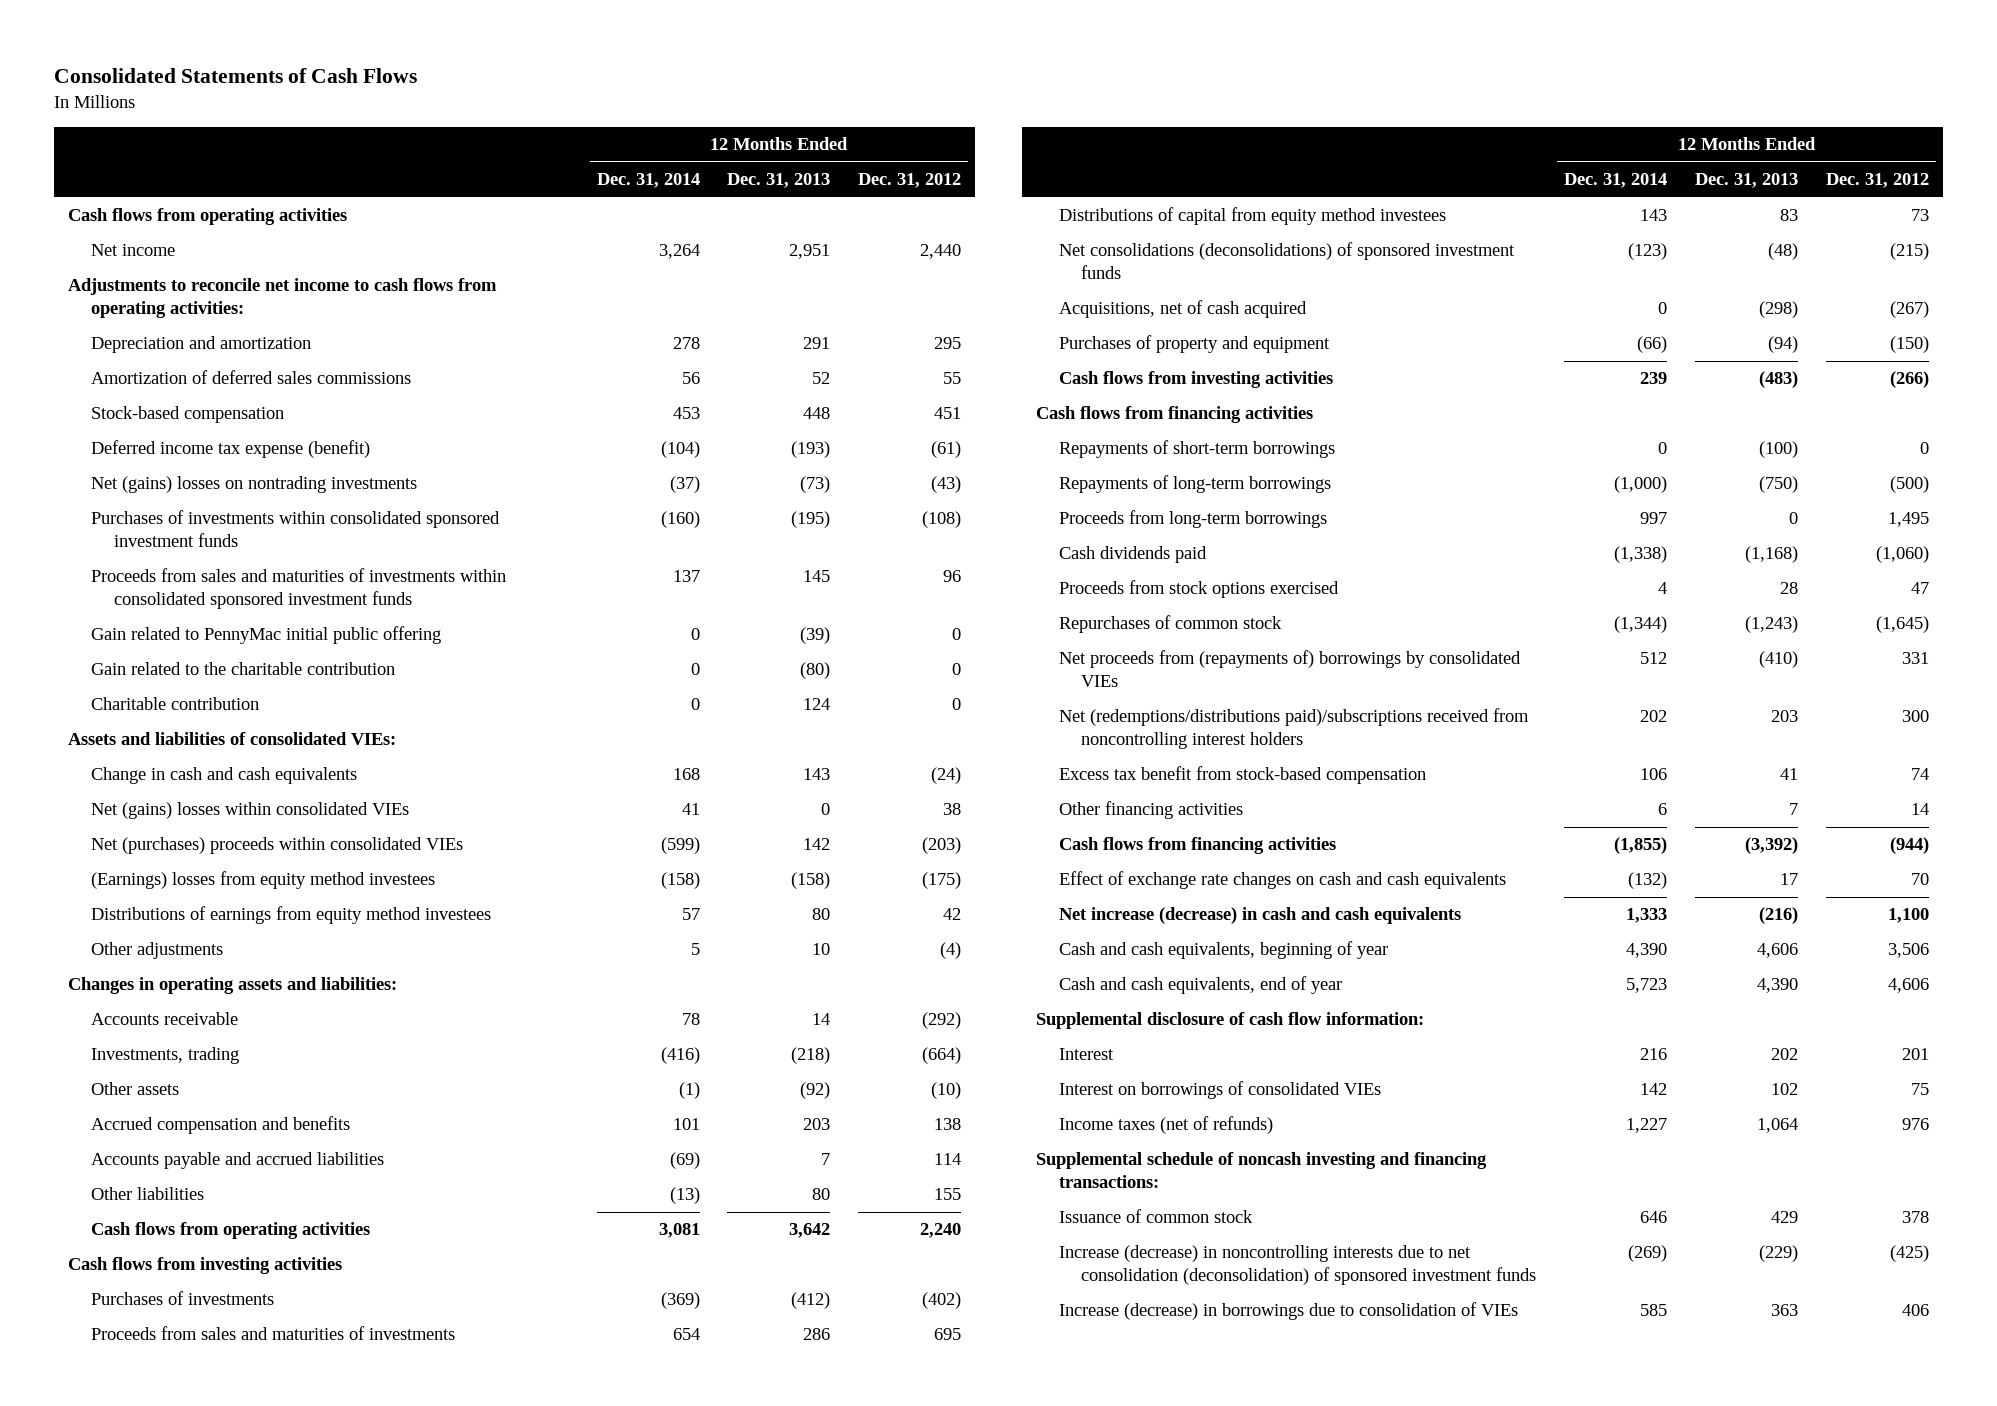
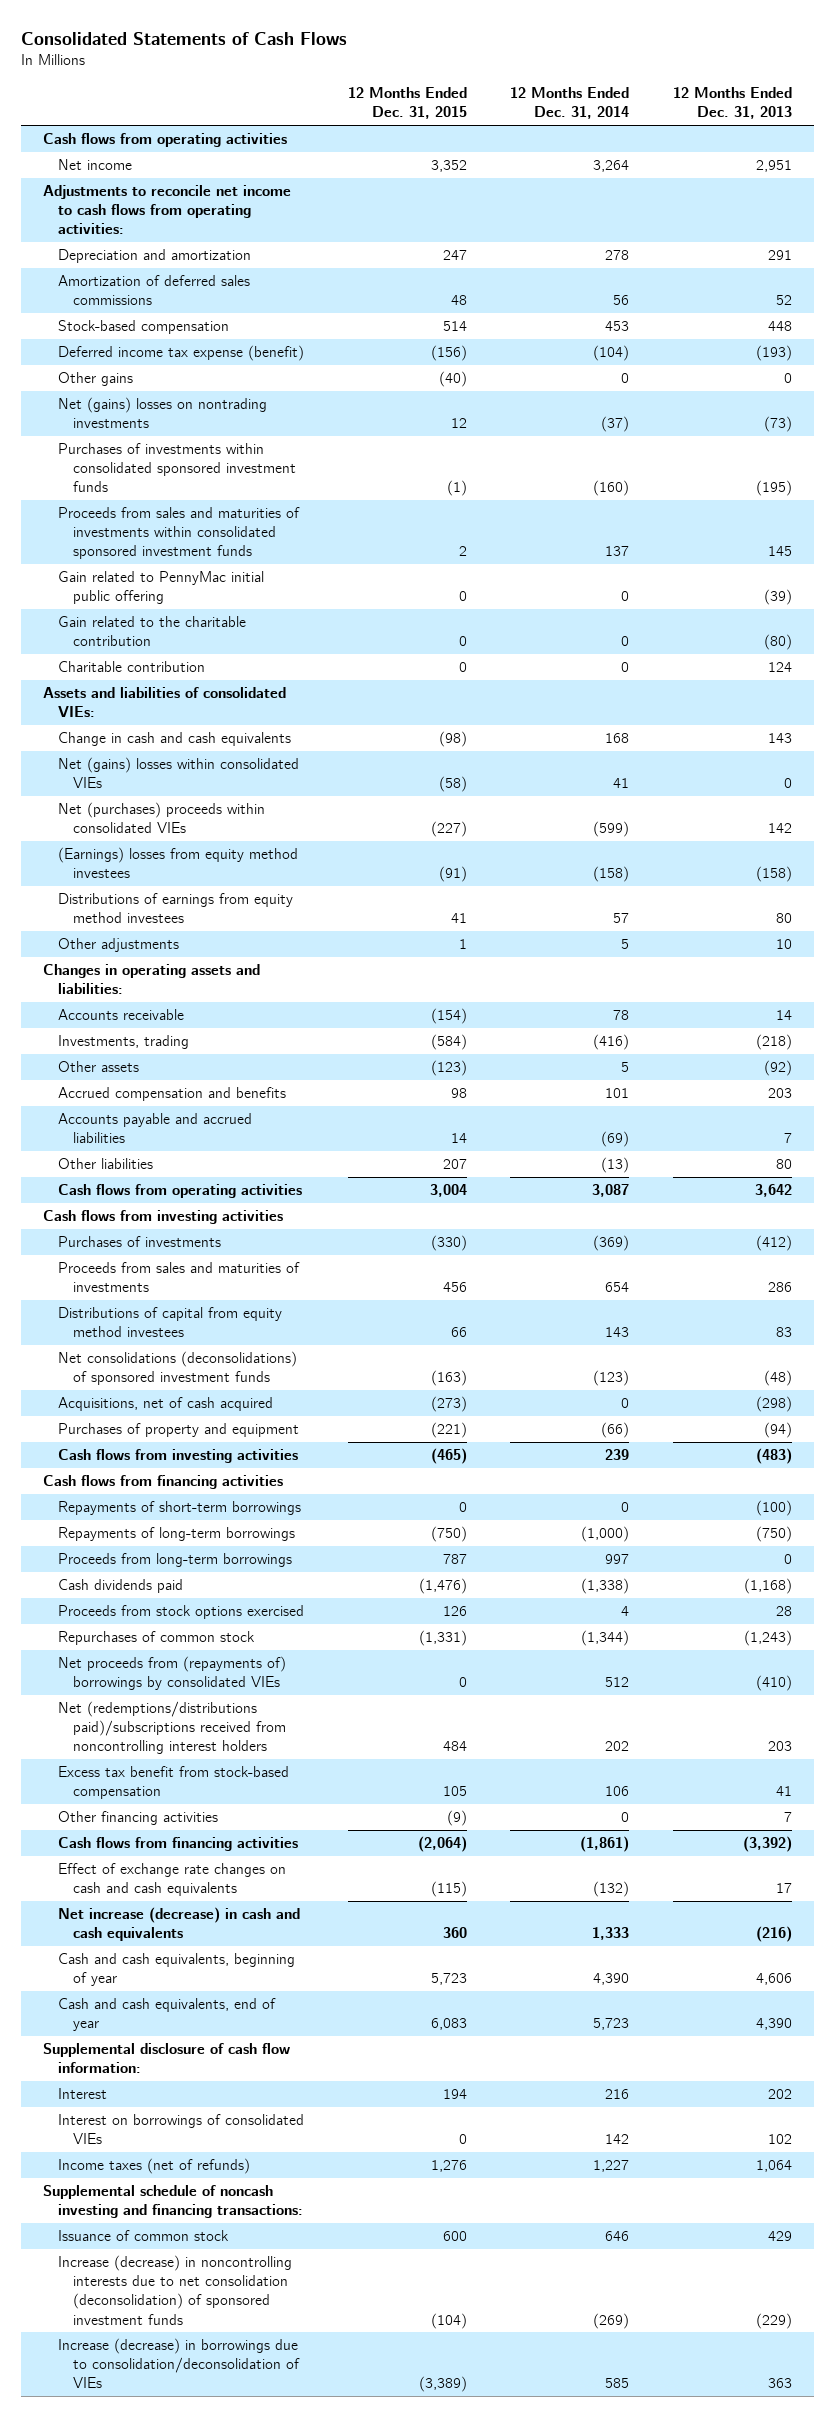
[858,173,962,189] Dec. 31, 2012 -> none
none -> [347,87,467,120] 12 Months Ended Dec. 31, 2015
none -> [57,372,133,387] Other gains
[678,1082,700,1100] (1) -> [621,1062,630,1073] 5
[658,1223,700,1239] 3,081 -> [592,1184,630,1198] 3,087
[1658,803,1668,816] 6 -> [621,1812,630,1823] 0
[1614,837,1668,855] (1,855) -> [580,1836,630,1853] (1,861)
[1058,1302,1518,1321] Increase (decrease) in borrowings due to consolidation of VIEs -> [57,2338,300,2389] Increase (decrease) in borrowings due to consolidation/deconsolidation of VIEs

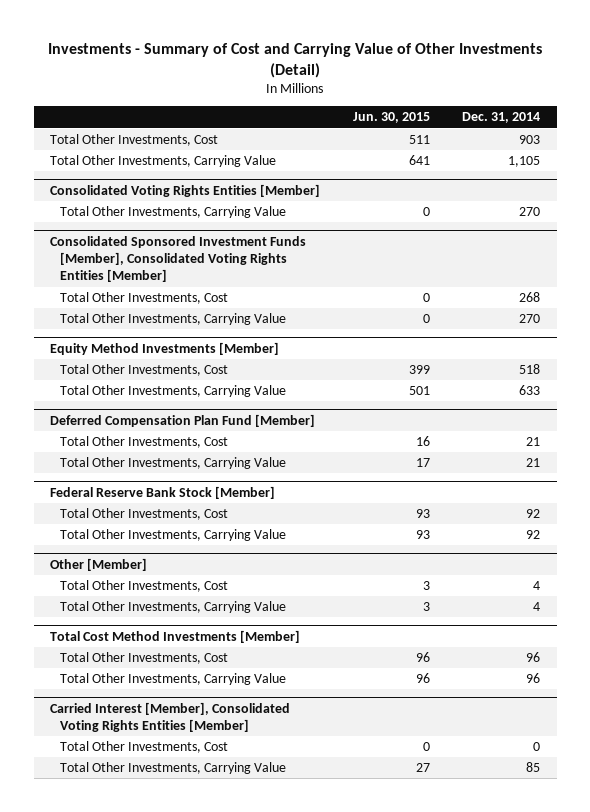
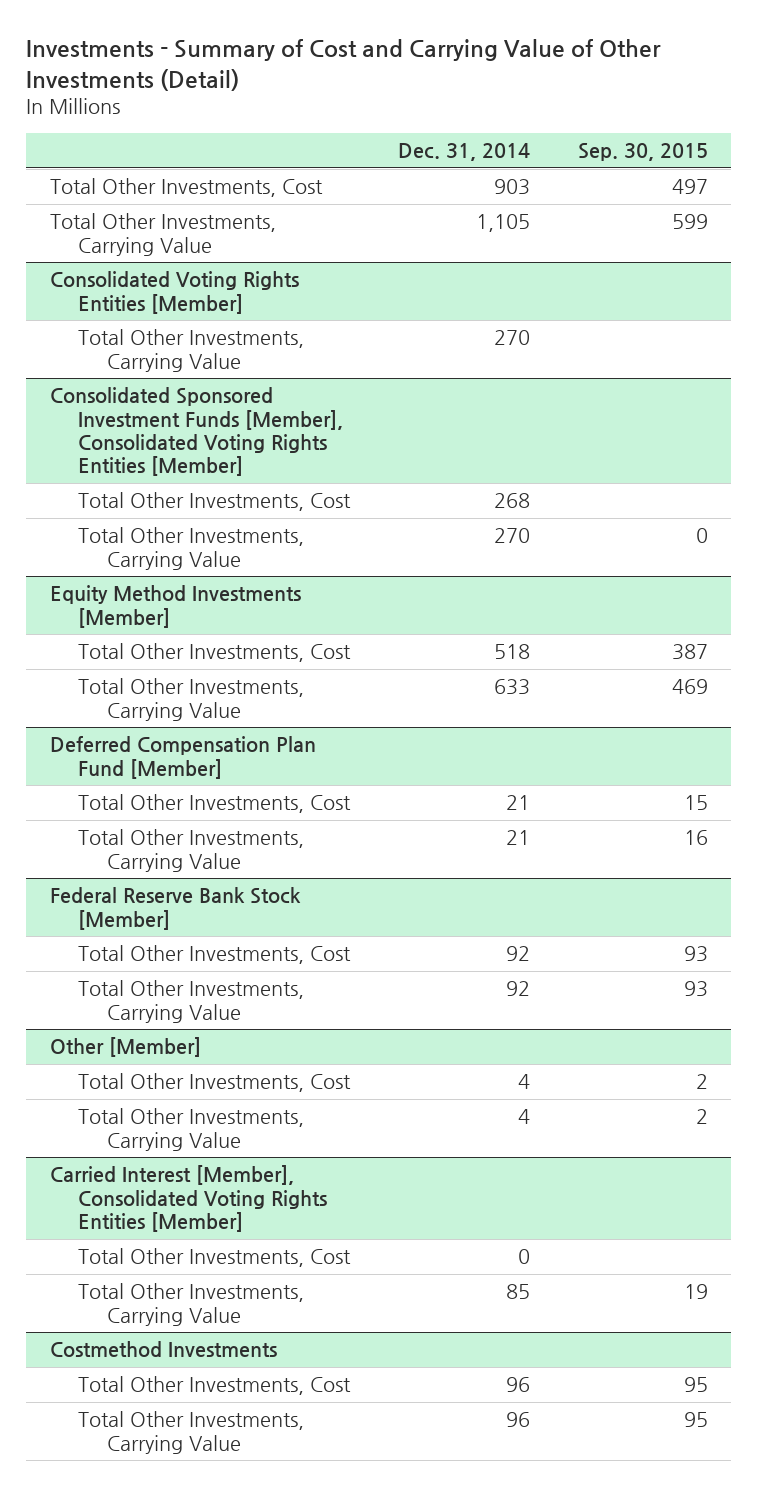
[352,112,430,124] Jun. 30, 2015 -> none
none -> [577,143,708,162] Sep. 30, 2015
[49,629,300,643] Total Cost Method Investments [Member] -> none
[60,651,229,664] Total Other Investments, Cost -> none
[60,672,287,685] Total Other Investments, Carrying Value -> none
none -> [49,1341,277,1358] Costmethod Investments
none -> [78,1376,352,1396] Total Other Investments, Cost
none -> [78,1411,305,1454] Total Other Investments, Carrying Value

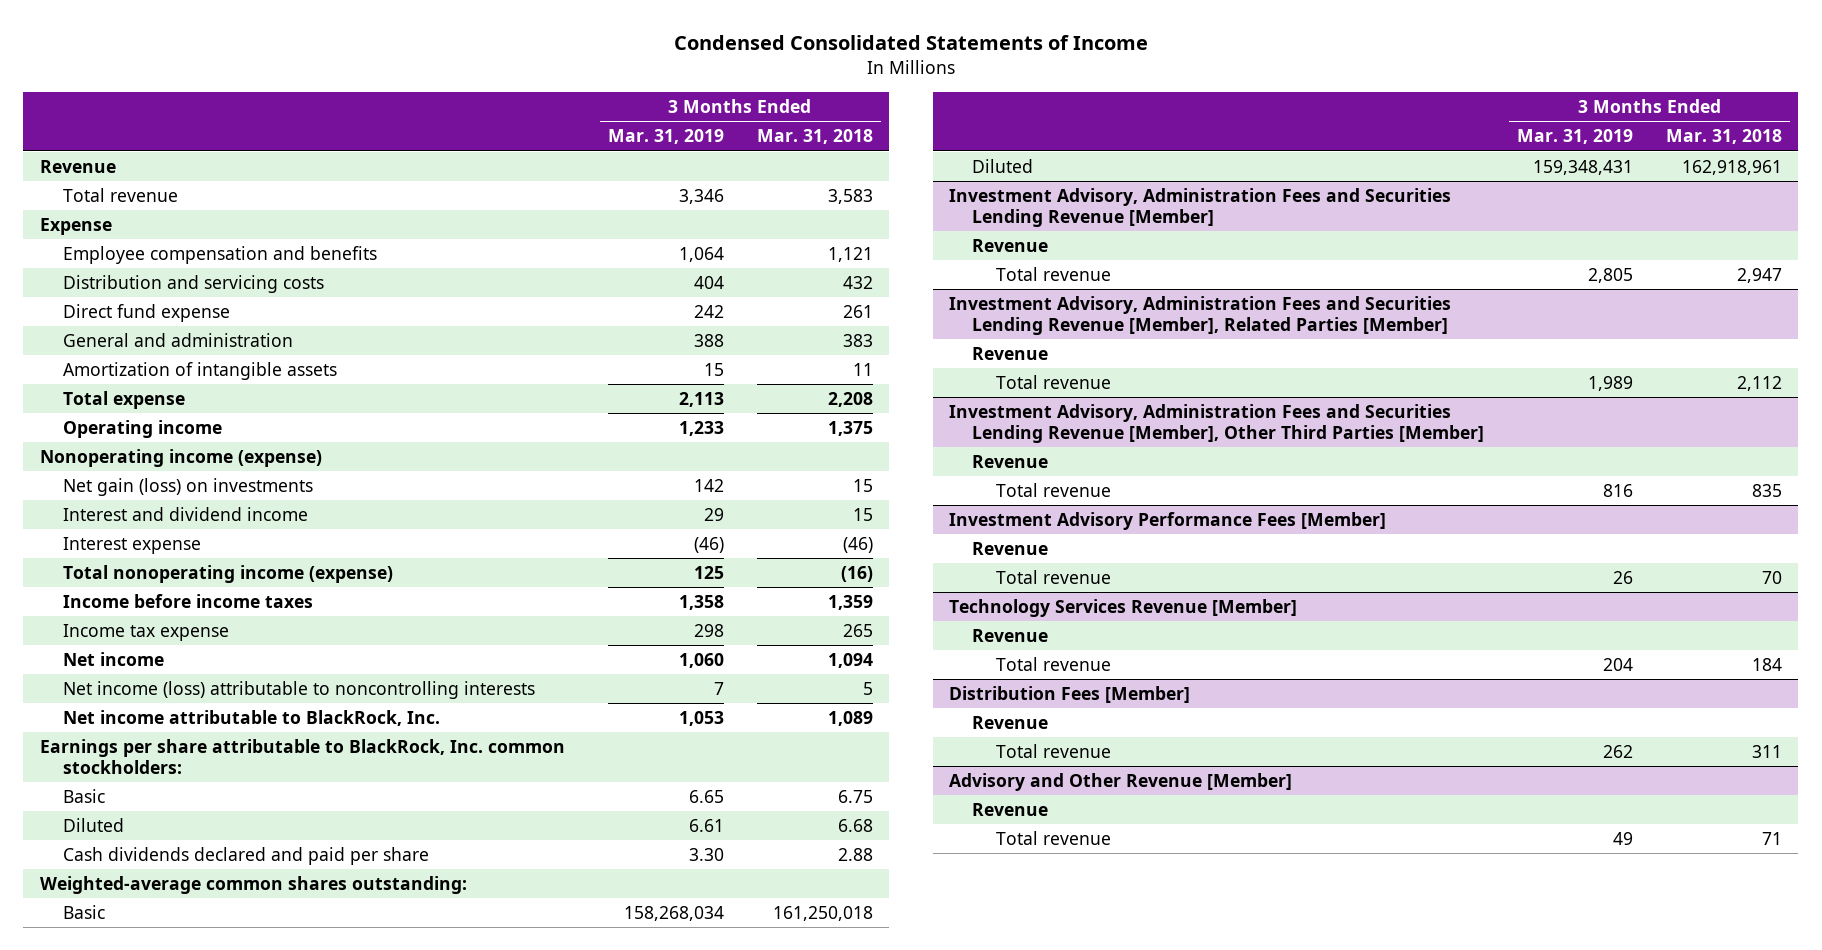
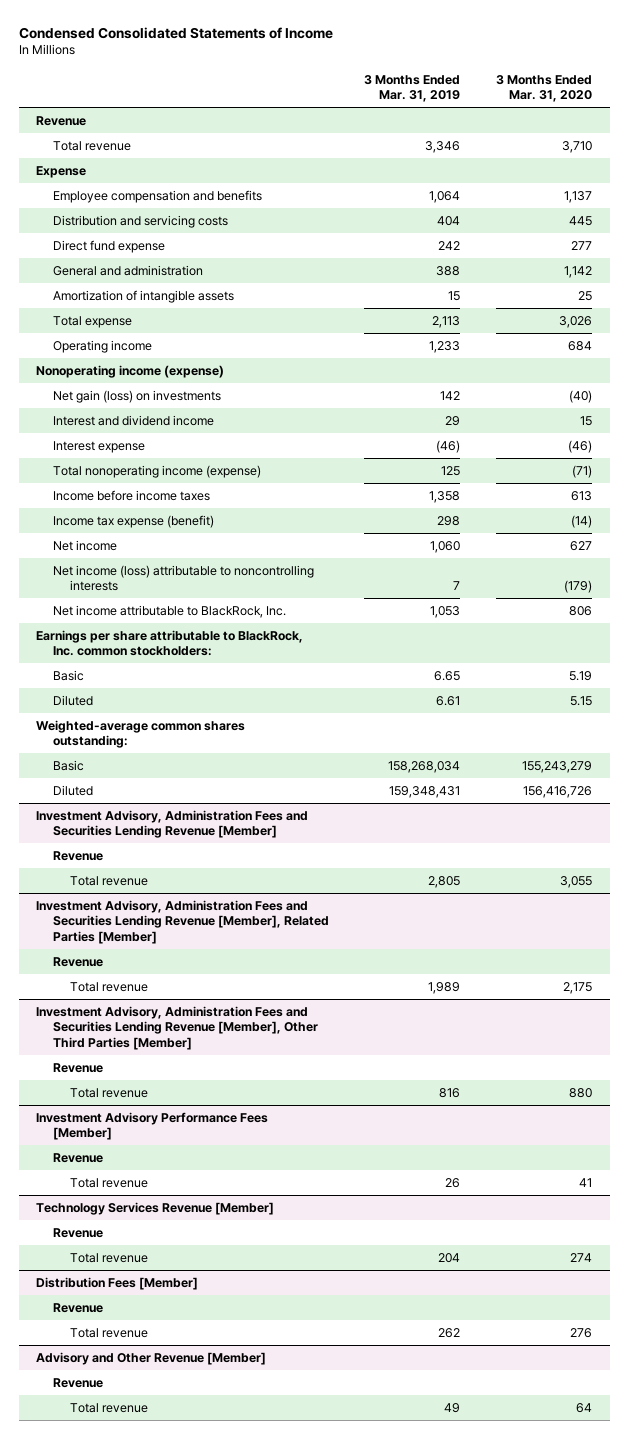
[756,129,873,145] Mar. 31, 2018 -> none
none -> [495,74,592,102] 3 Months Ended Mar. 31, 2020
[62,624,229,642] Income tax expense -> [53,514,215,528] Income tax expense (benefit)
[62,847,429,866] Cash dividends declared and paid per share -> none

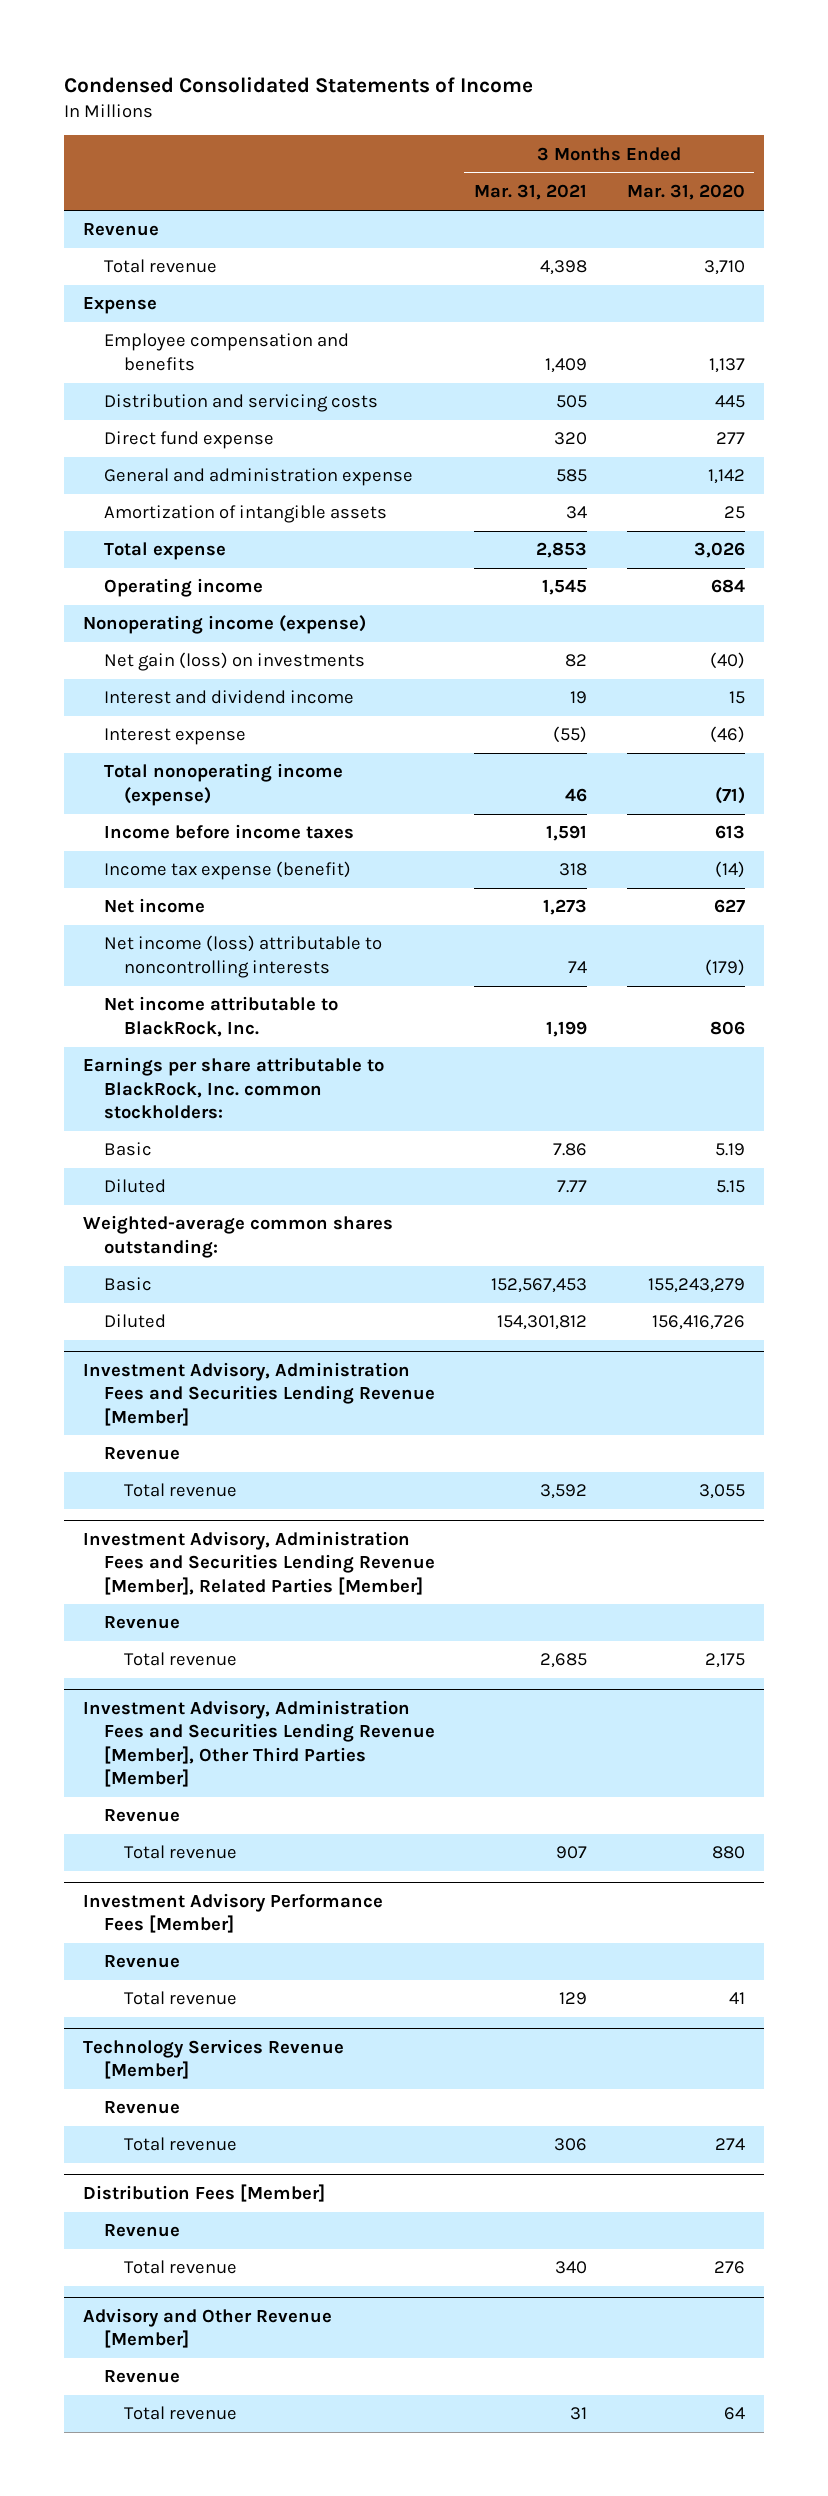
[364,74,461,102] 3 Months Ended Mar. 31, 2019 -> none
none -> [474,184,588,201] Mar. 31, 2021
[53,264,204,276] General and administration -> [103,468,413,487] General and administration expense

